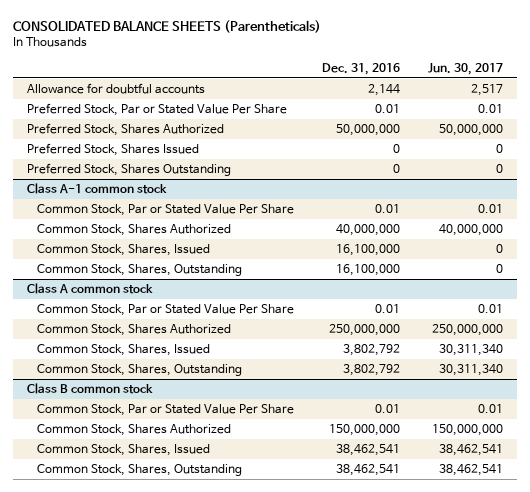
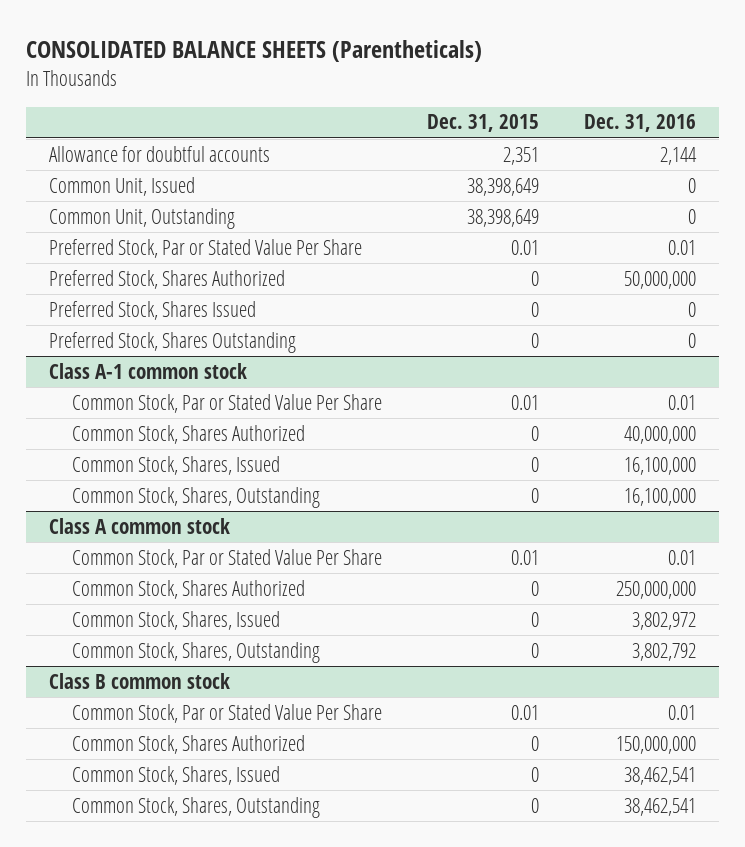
[427,62,503,75] Jun. 30, 2017 -> none
none -> [427,114,540,133] Dec. 31, 2015
none -> [48,176,195,196] Common Unit, Issued
none -> [48,207,235,229] Common Unit, Outstanding
[342,344,400,357] 3,802,792 -> [632,611,697,630] 3,802,972

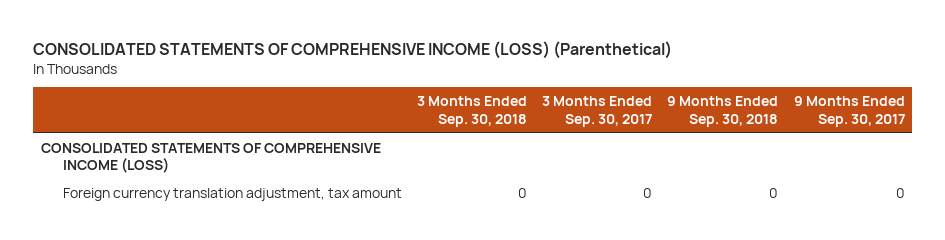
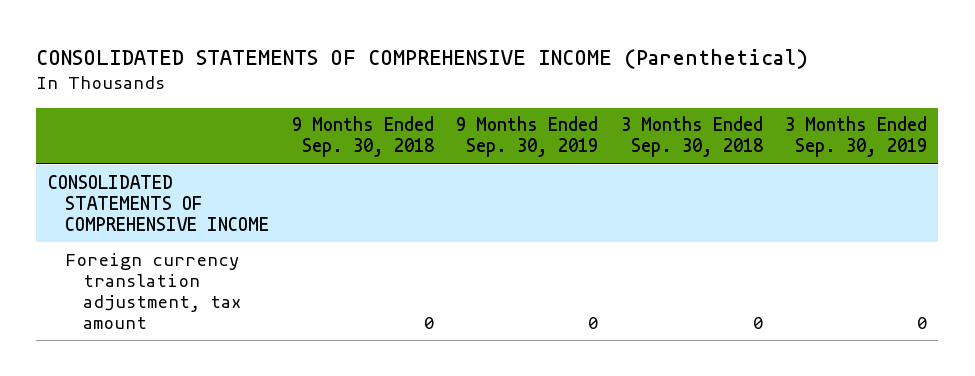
[33,40,673,59] CONSOLIDATED STATEMENTS OF COMPREHENSIVE INCOME (LOSS) (Parenthetical) -> [36,48,809,69] CONSOLIDATED STATEMENTS OF COMPREHENSIVE INCOME (Parenthetical)
[542,96,653,127] 3 Months Ended Sep. 30, 2017 -> none
[793,96,905,127] 9 Months Ended Sep. 30, 2017 -> none
none -> [456,116,599,158] 9 Months Ended Sep. 30, 2019
none -> [785,116,928,158] 3 Months Ended Sep. 30, 2019
[40,142,381,174] CONSOLIDATED STATEMENTS OF COMPREHENSIVE INCOME (LOSS) -> [47,174,270,232] CONSOLIDATED STATEMENTS OF COMPREHENSIVE INCOME

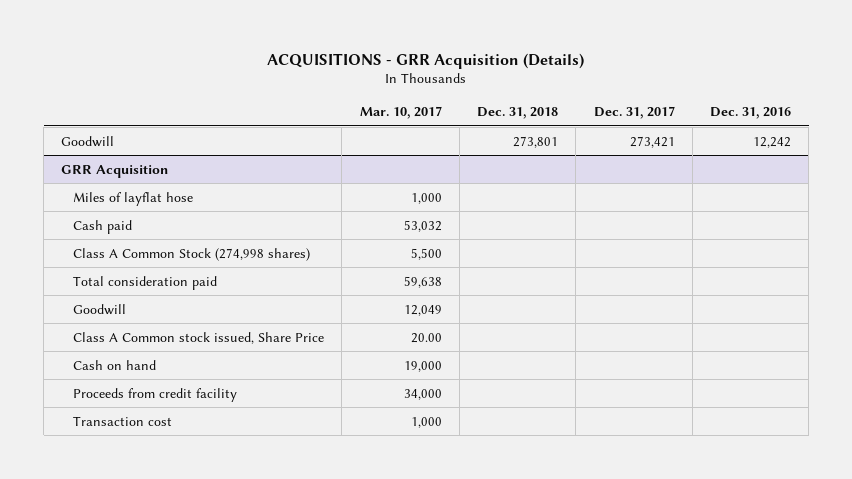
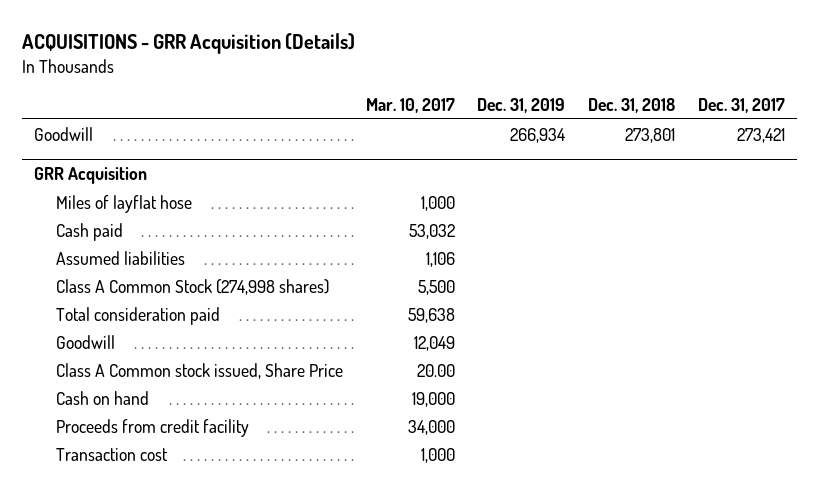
[710,106,792,119] Dec. 31, 2016 -> none
none -> [477,98,566,114] Dec. 31, 2019
none -> [55,250,185,265] Assumed liabilities

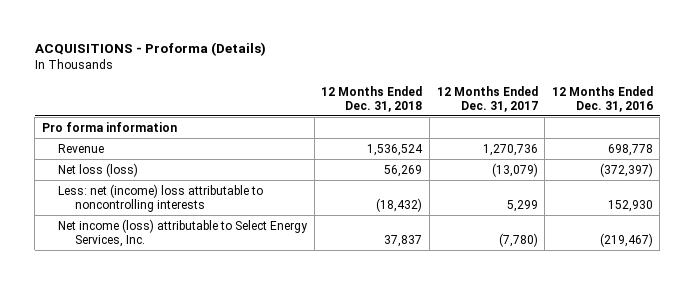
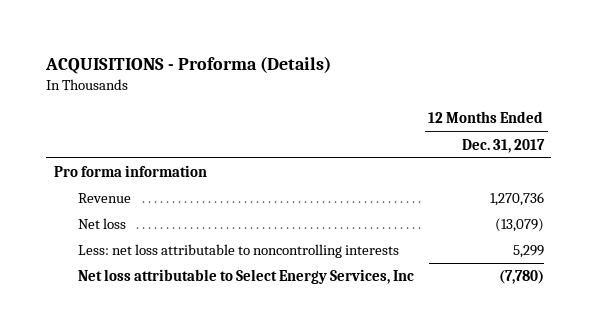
[321,85,423,112] 12 Months Ended Dec. 31, 2018 -> none
[551,85,653,112] 12 Months Ended Dec. 31, 2016 -> none
[58,162,139,177] Net loss (loss) -> [77,218,126,230] Net loss
[58,183,264,212] Less: net (income) loss attributable to noncontrolling interests -> [77,244,399,259] Less: net loss attributable to noncontrolling interests
[58,218,309,247] Net income (loss) attributable to Select Energy Services, Inc. -> [77,269,414,285] Net loss attributable to Select Energy Services, Inc

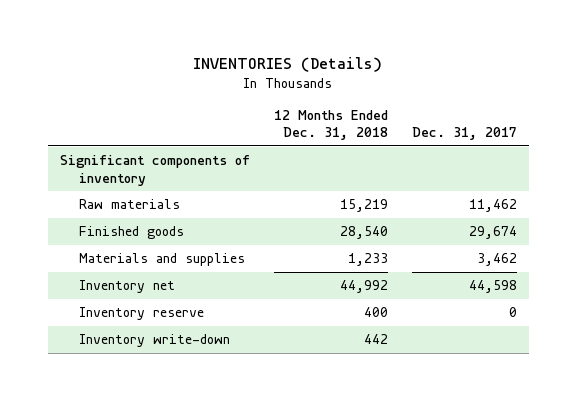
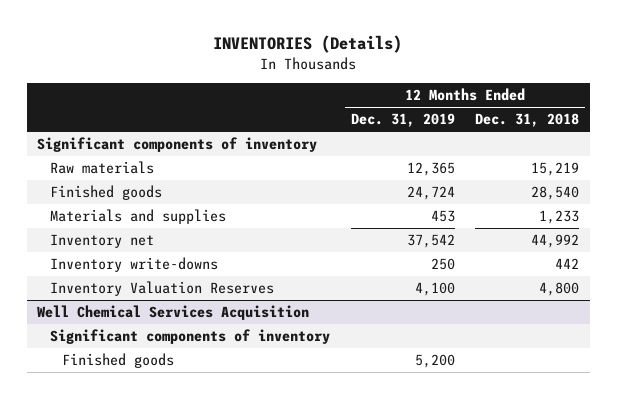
[411,127,517,141] Dec. 31, 2017 -> none
none -> [350,113,455,128] Dec. 31, 2019
[79,307,205,321] Inventory reserve -> none
[79,334,231,348] Inventory write-down -> [49,257,218,273] Inventory write-downs
none -> [49,281,274,297] Inventory Valuation Reserves
none -> [37,305,310,321] Well Chemical Services Acquisition
none -> [49,329,330,345] Significant components of inventory
none -> [61,353,174,369] Finished goods

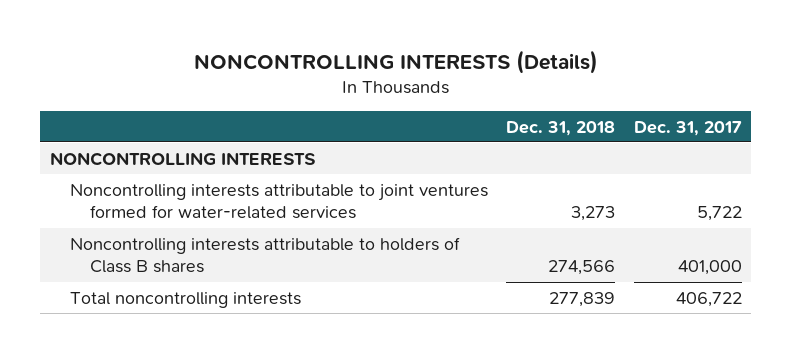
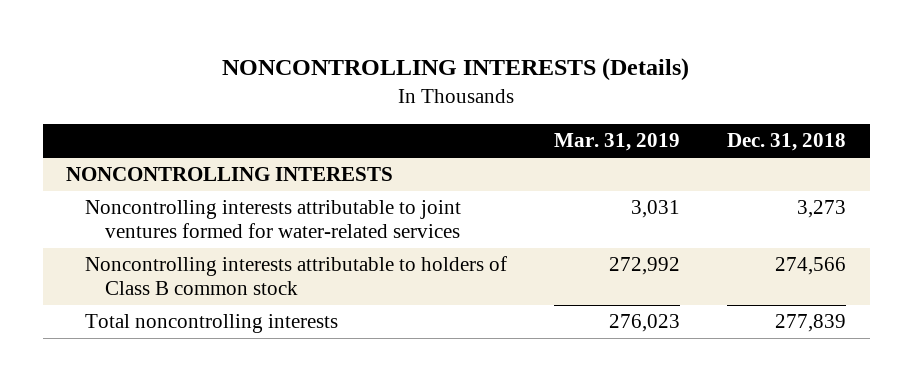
[633,120,742,136] Dec. 31, 2017 -> none
none -> [554,133,681,152] Mar. 31, 2019
[69,236,460,274] Noncontrolling interests attributable to holders of Class B shares -> [85,256,508,296] Noncontrolling interests attributable to holders of Class B common stock

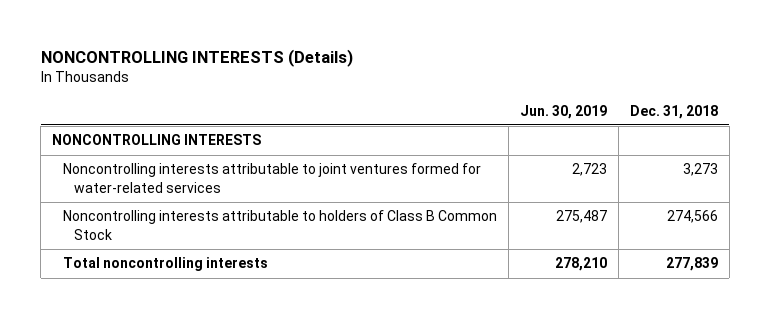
[554,133,681,152] Mar. 31, 2019 -> none
none -> [519,104,607,119] Jun. 30, 2019
[85,256,508,296] Noncontrolling interests attributable to holders of Class B common stock -> [62,210,497,240] Noncontrolling interests attributable to holders of Class B Common Stock

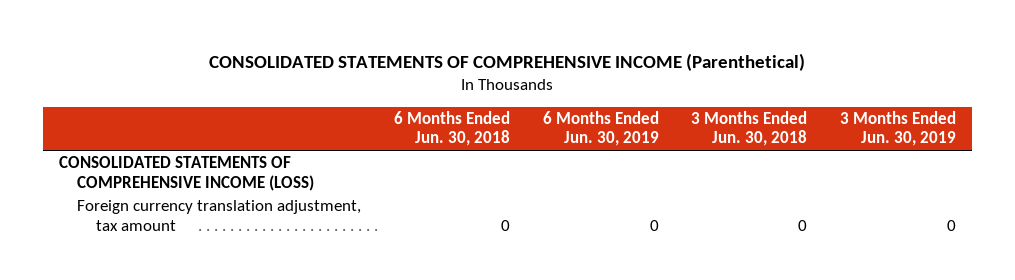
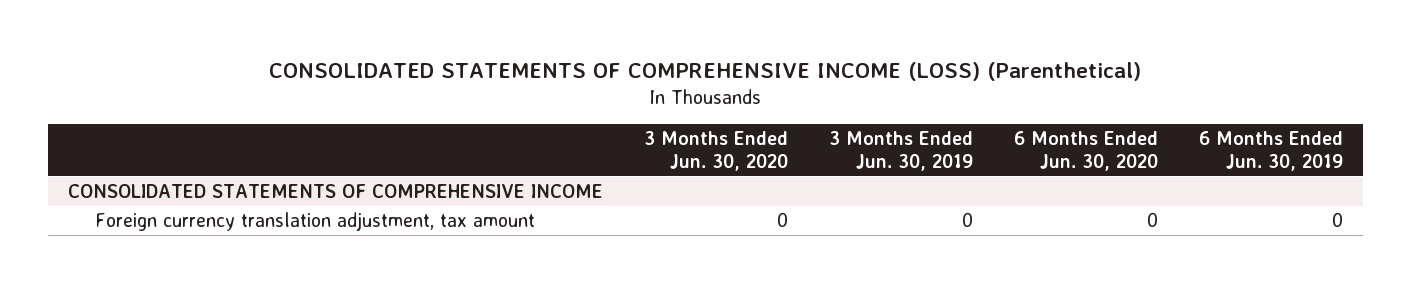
[209,53,806,72] CONSOLIDATED STATEMENTS OF COMPREHENSIVE INCOME (Parenthetical) -> [269,62,1142,82] CONSOLIDATED STATEMENTS OF COMPREHENSIVE INCOME (LOSS) (Parenthetical)
[393,111,510,147] 6 Months Ended Jun. 30, 2018 -> none
[691,111,808,147] 3 Months Ended Jun. 30, 2018 -> none
none -> [643,131,788,171] 3 Months Ended Jun. 30, 2020
none -> [1013,131,1158,171] 6 Months Ended Jun. 30, 2020
[58,156,315,191] CONSOLIDATED STATEMENTS OF COMPREHENSIVE INCOME (LOSS) -> [68,184,604,199] CONSOLIDATED STATEMENTS OF COMPREHENSIVE INCOME

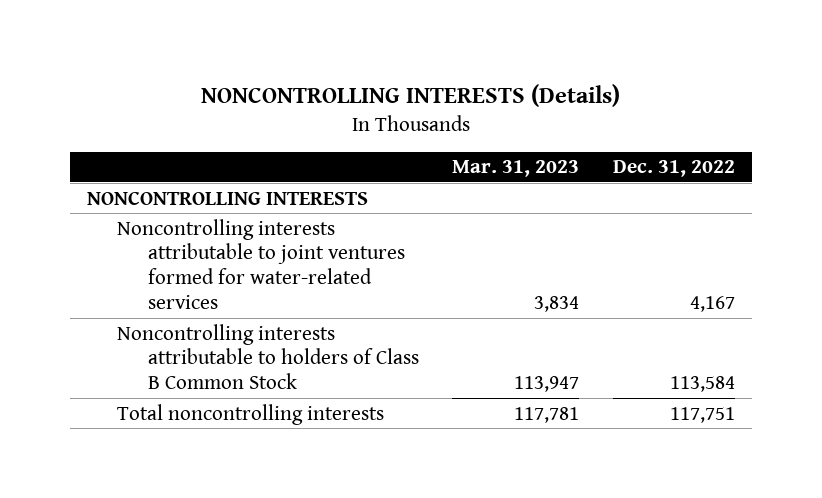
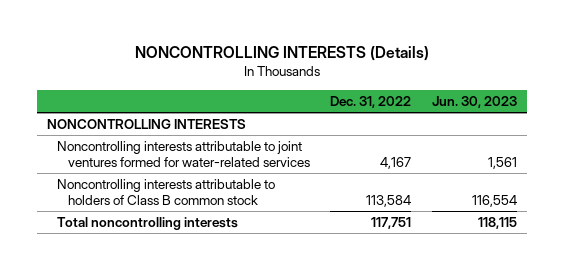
[452,160,580,178] Mar. 31, 2023 -> none
none -> [431,95,517,108] Jun. 30, 2023
[117,323,419,390] Noncontrolling interests attributable to holders of Class B Common Stock -> [57,179,276,206] Noncontrolling interests attributable to holders of Class B common stock

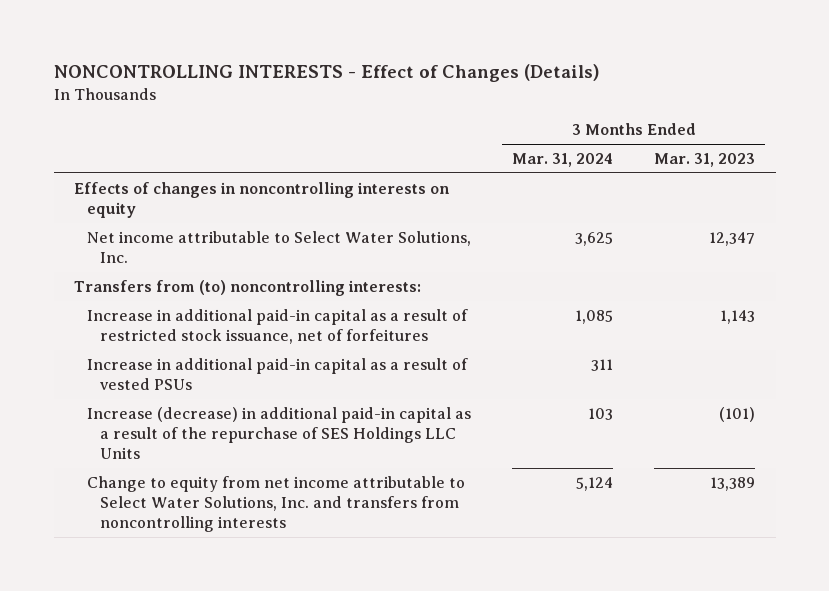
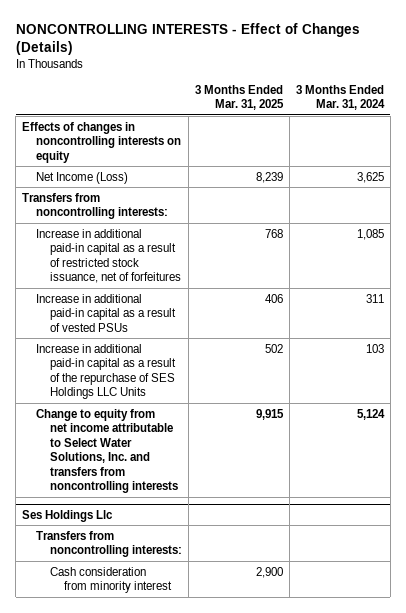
[654,153,756,168] Mar. 31, 2023 -> none
none -> [194,84,284,111] 3 Months Ended Mar. 31, 2025
[86,230,471,264] Net income attributable to Select Water Solutions, Inc. -> [36,171,129,184] Net Income (Loss)
[74,279,422,296] Transfers from (to) noncontrolling interests: -> [22,192,169,220] Transfers from noncontrolling interests:
[86,406,471,460] Increase (decrease) in additional paid-in capital as a result of the repurchase of SES Holdings LLC Units -> [36,343,176,400] Increase in additional paid-in capital as a result of the repurchase of SES Holdings LLC Units
none -> [22,509,114,522] Ses Holdings Llc
none -> [36,530,182,558] Transfers from noncontrolling interests:
none -> [49,566,172,594] Cash consideration from minority interest

